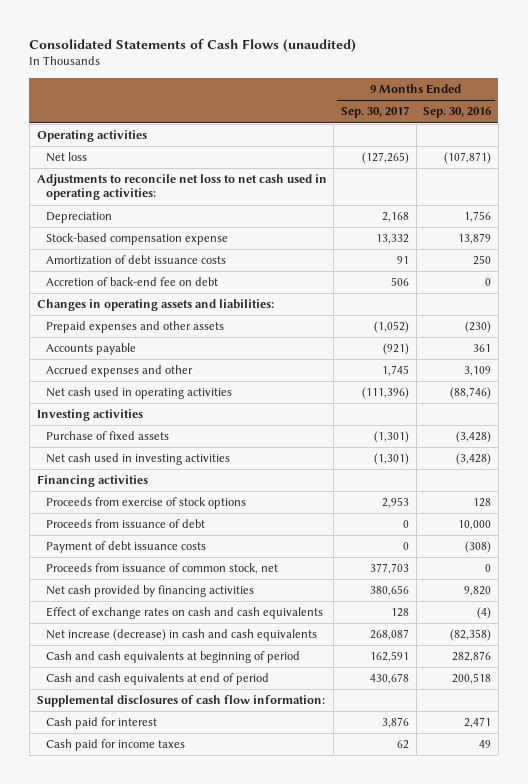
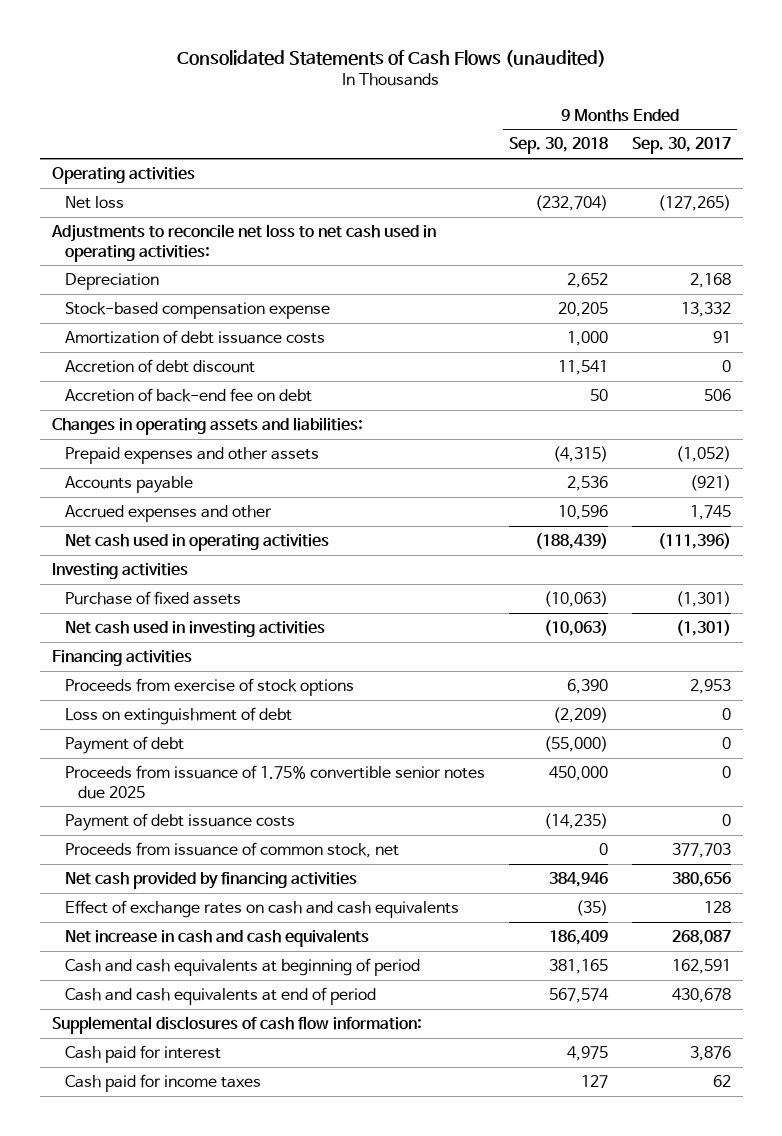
[423,107,492,119] Sep. 30, 2016 -> none
none -> [508,137,608,155] Sep. 30, 2018
none -> [64,358,255,373] Accretion of debt discount
none -> [64,706,292,725] Loss on extinguishment of debt
none -> [64,735,184,754] Payment of debt
[46,519,206,529] Proceeds from issuance of debt -> [64,764,485,799] Proceeds from issuance of 1.75% convertible senior notes due 2025
[46,629,318,642] Net increase (decrease) in cash and cash equivalents -> [64,928,369,947] Net increase in cash and cash equivalents

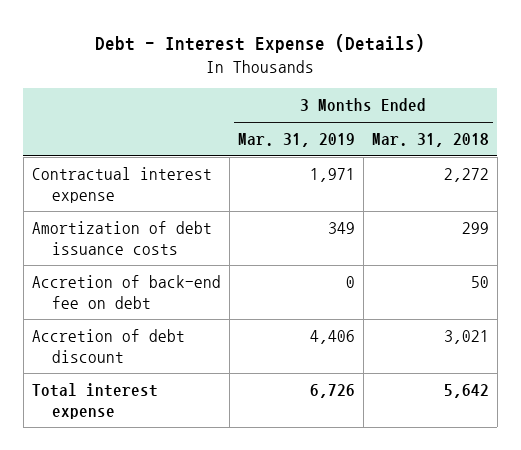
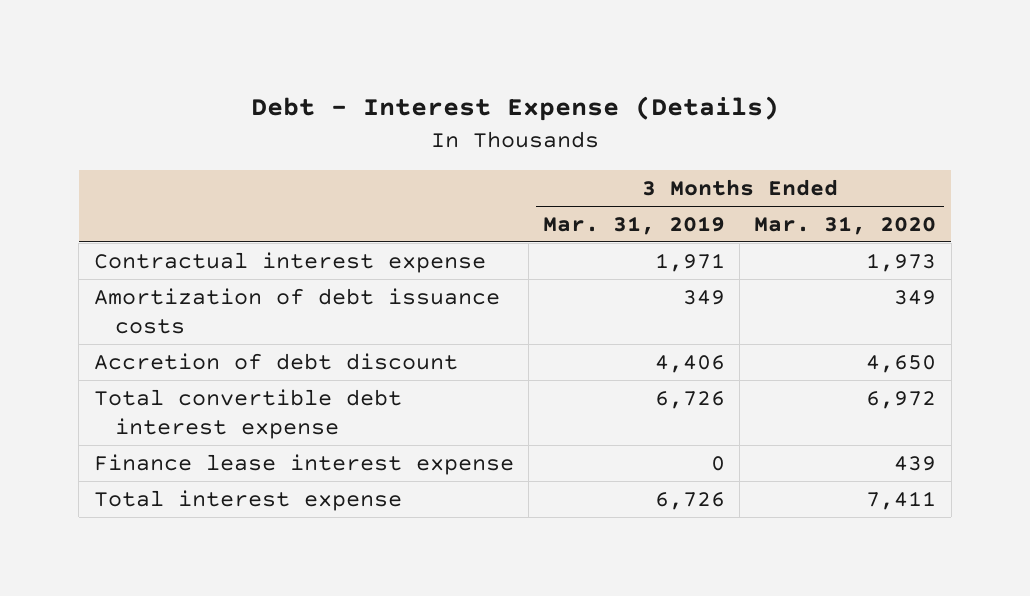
[371,133,489,148] Mar. 31, 2018 -> none
none -> [754,216,937,236] Mar. 31, 2020
[31,275,221,309] Accretion of back-end fee on debt -> none
none -> [93,388,402,439] Total convertible debt interest expense
none -> [93,453,514,475] Finance lease interest expense

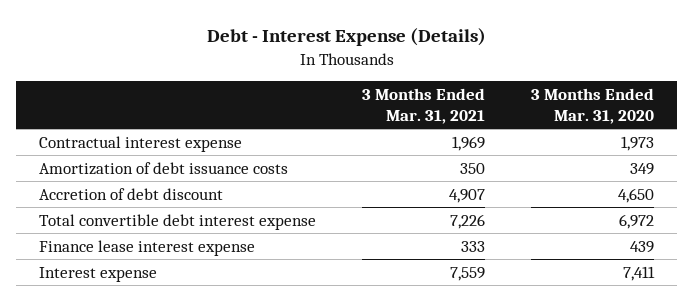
[542,216,725,236] Mar. 31, 2019 -> none
none -> [362,87,486,124] 3 Months Ended Mar. 31, 2021
[93,489,402,511] Total interest expense -> [39,266,158,282] Interest expense

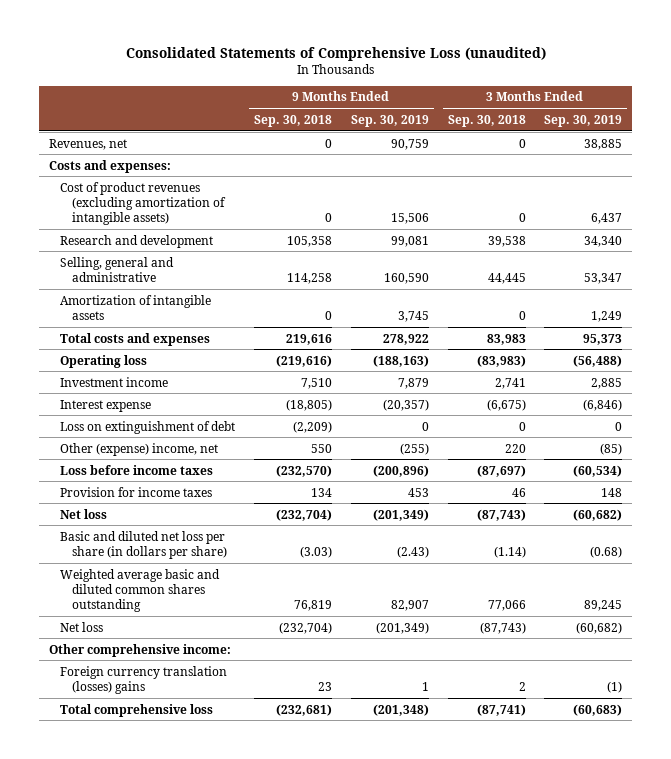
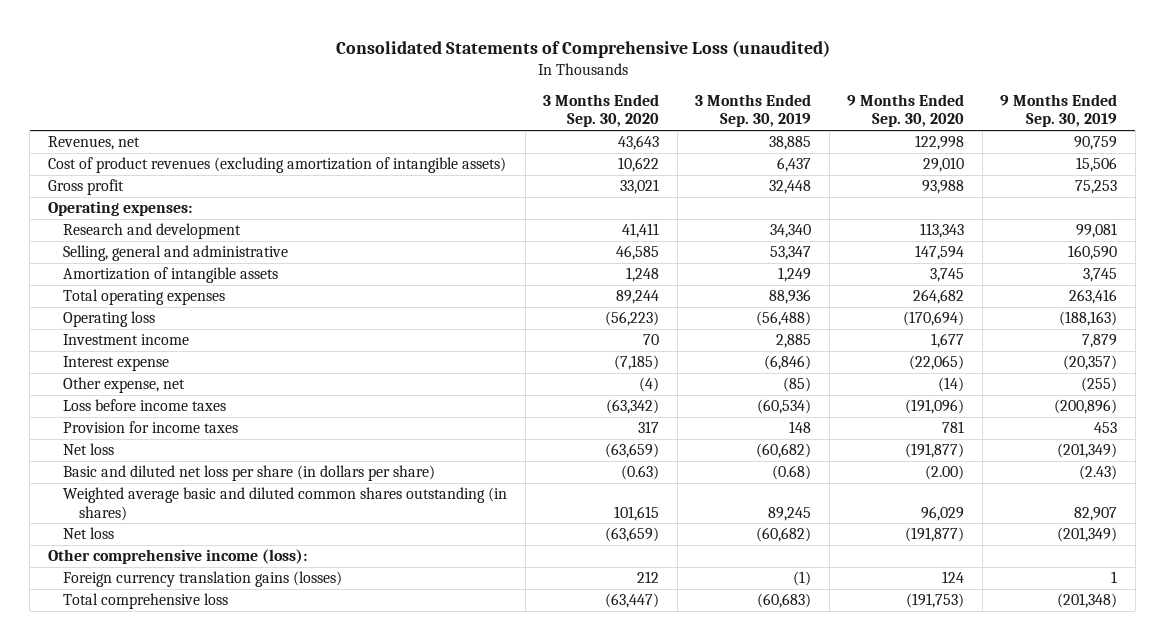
[254,114,333,127] Sep. 30, 2018 -> none
[447,114,526,127] Sep. 30, 2018 -> none
none -> [543,94,660,128] 3 Months Ended Sep. 30, 2020
none -> [847,94,965,128] 9 Months Ended Sep. 30, 2020
[48,159,171,173] Costs and expenses: -> none
none -> [47,179,124,196] Gross profit
none -> [47,201,192,217] Operating expenses:
[60,332,211,346] Total costs and expenses -> [63,289,226,306] Total operating expenses
[382,333,429,345] 278,922 -> [1069,289,1118,305] 263,416
[583,333,623,345] 95,373 -> [769,289,812,305] 88,936
[60,420,236,434] Loss on extinguishment of debt -> none
[60,442,219,456] Other (expense) income, net -> [63,377,186,394] Other expense, net
[60,568,221,612] Weighted average basic and diluted common shares outstanding -> [63,487,508,521] Weighted average basic and diluted common shares outstanding (in shares)
[48,643,231,657] Other comprehensive income: -> [47,549,307,565] Other comprehensive income (loss):
[60,665,228,694] Foreign currency translation (losses) gains -> [63,571,343,588] Foreign currency translation gains (losses)

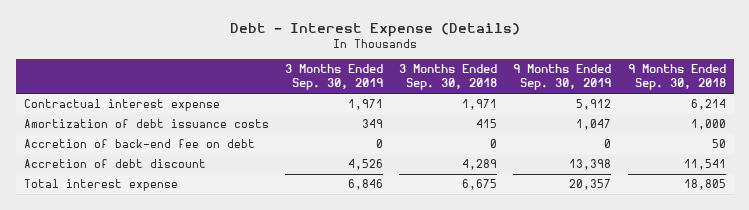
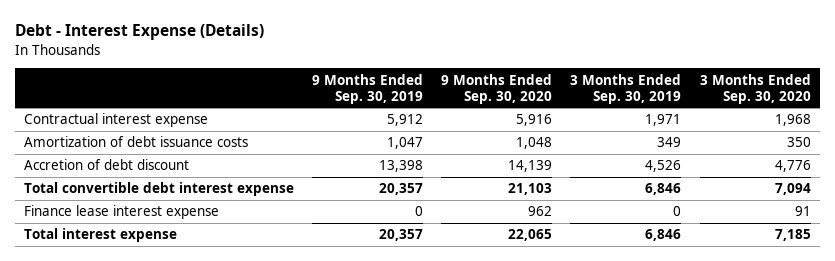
[399,64,498,91] 3 Months Ended Sep. 30, 2018 -> none
[627,64,726,91] 9 Months Ended Sep. 30, 2018 -> none
none -> [441,73,553,104] 9 Months Ended Sep. 30, 2020
none -> [699,73,811,104] 3 Months Ended Sep. 30, 2020
[23,139,255,149] Accretion of back-end fee on debt -> none
none -> [23,182,294,197] Total convertible debt interest expense
none -> [23,205,219,220] Finance lease interest expense

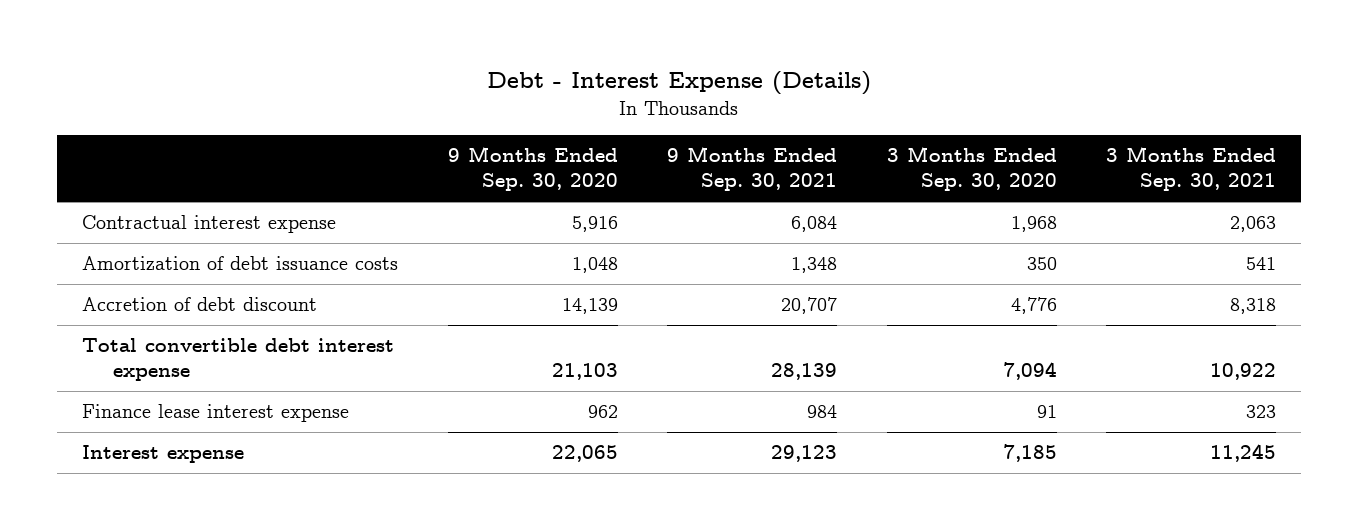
[312,73,424,104] 9 Months Ended Sep. 30, 2019 -> none
[570,73,682,104] 3 Months Ended Sep. 30, 2019 -> none
none -> [667,146,838,192] 9 Months Ended Sep. 30, 2021
none -> [1106,146,1277,192] 3 Months Ended Sep. 30, 2021
[23,228,177,243] Total interest expense -> [82,445,245,464] Interest expense

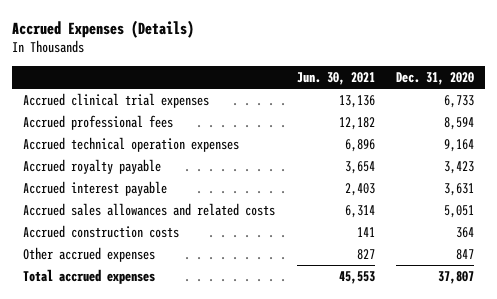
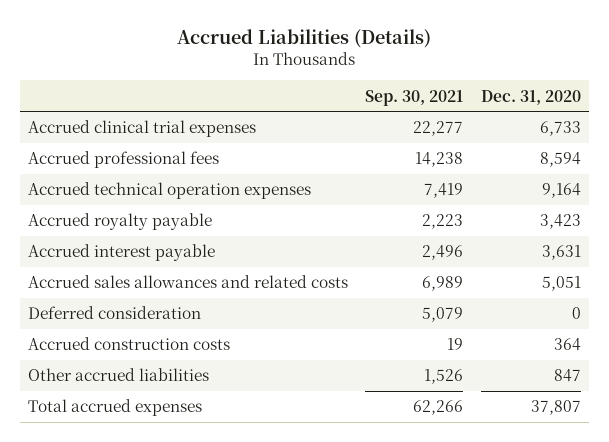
[12,19,195,38] Accrued Expenses (Details) -> [177,28,432,48] Accrued Liabilities (Details)
[296,72,375,86] Jun. 30, 2021 -> none
none -> [365,89,464,106] Sep. 30, 2021
none -> [28,306,202,320] Deferred consideration
[22,246,155,262] Other accrued expenses -> [28,368,210,382] Other accrued liabilities

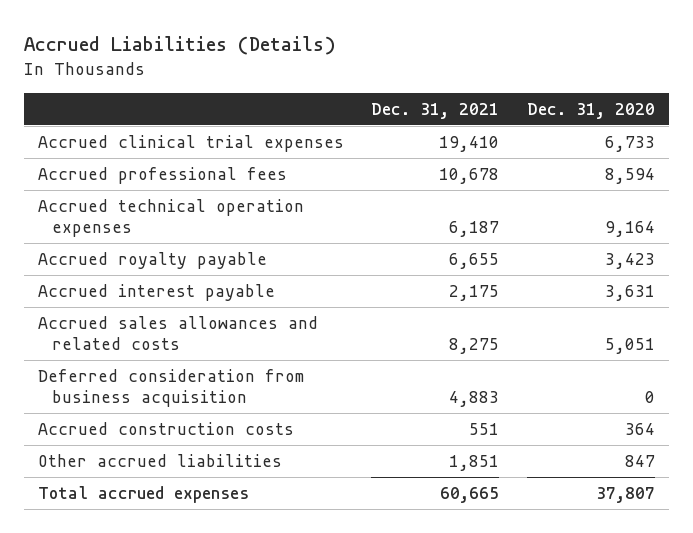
[365,89,464,106] Sep. 30, 2021 -> none
none -> [371,102,500,119] Dec. 31, 2021
[28,306,202,320] Deferred consideration -> [37,369,304,407] Deferred consideration from business acquisition

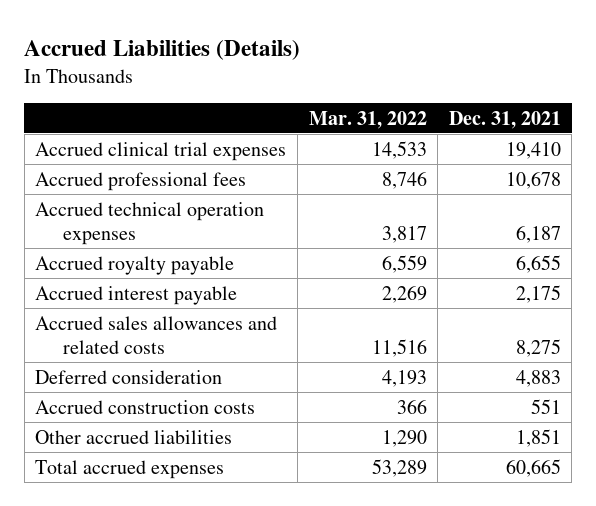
[527,102,656,119] Dec. 31, 2020 -> none
none -> [308,110,427,129] Mar. 31, 2022
[37,369,304,407] Deferred consideration from business acquisition -> [35,369,223,384] Deferred consideration

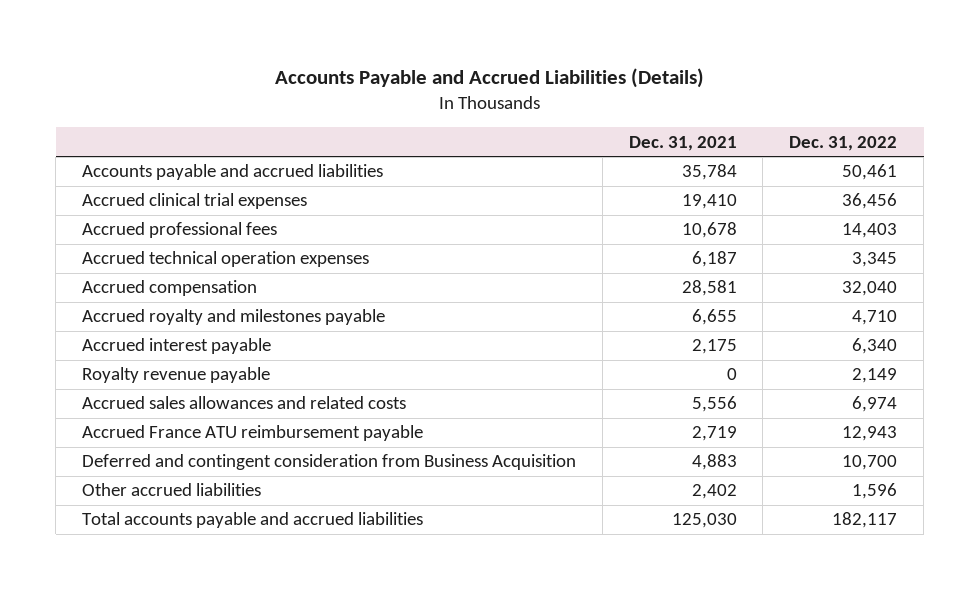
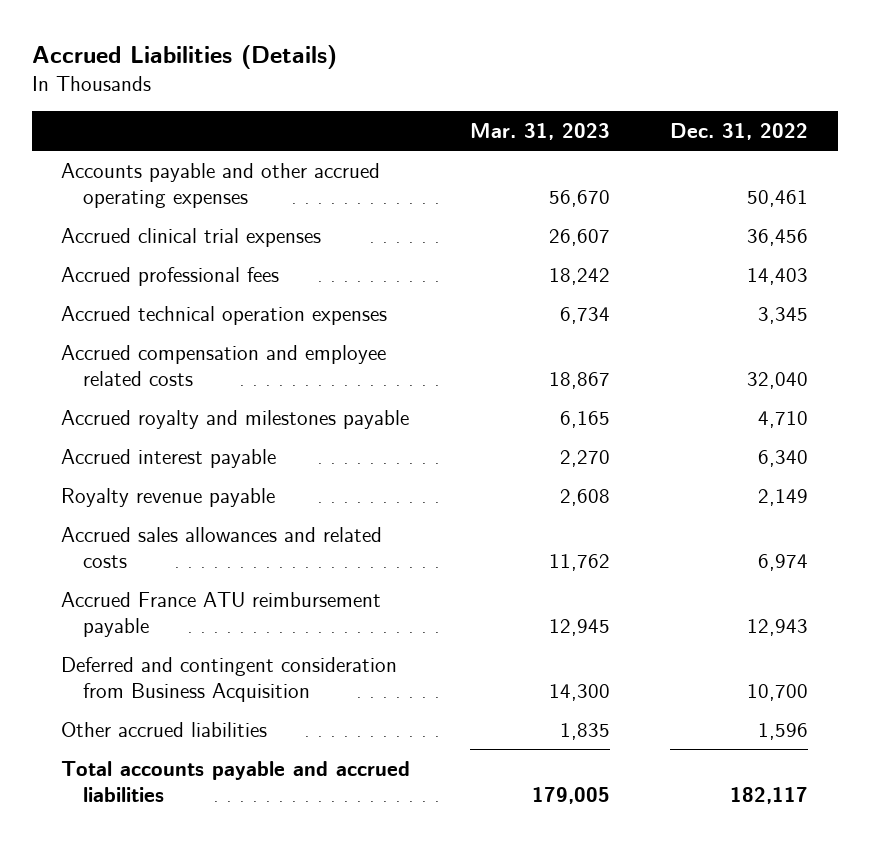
[274,68,704,89] Accounts Payable and Accrued Liabilities (Details) -> [31,45,337,70] Accrued Liabilities (Details)
[628,135,737,151] Dec. 31, 2021 -> none
none -> [470,122,611,140] Mar. 31, 2023
[81,164,383,181] Accounts payable and accrued liabilities -> [61,162,381,208] Accounts payable and other accrued operating expenses
[81,280,257,297] Accrued compensation -> [61,344,387,386] Accrued compensation and employee related costs

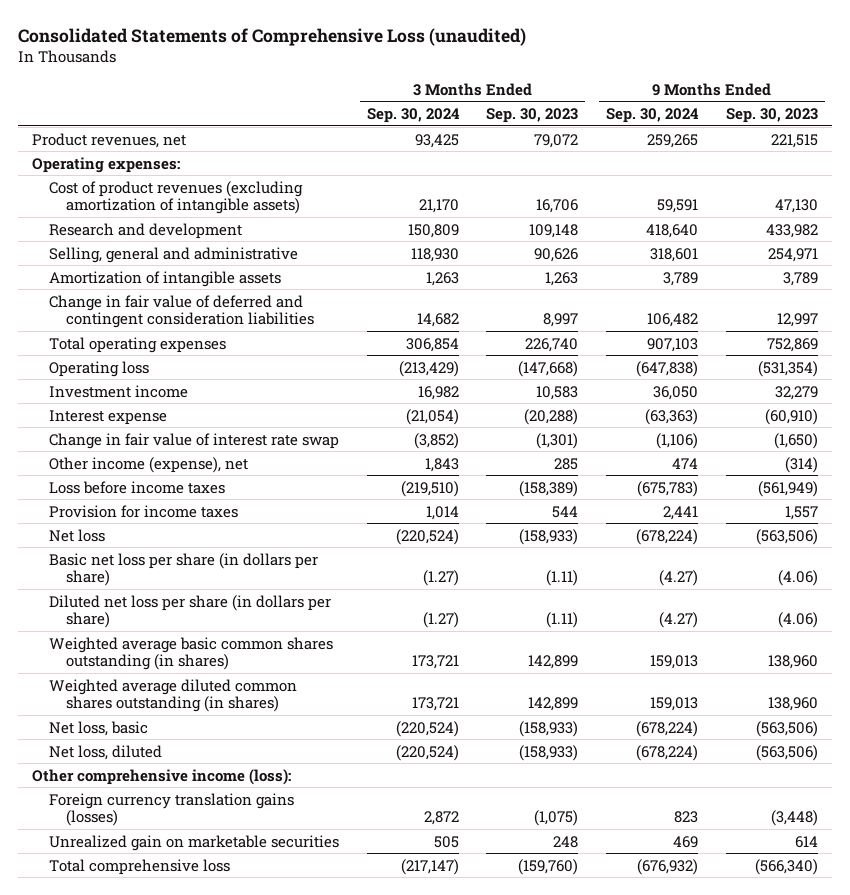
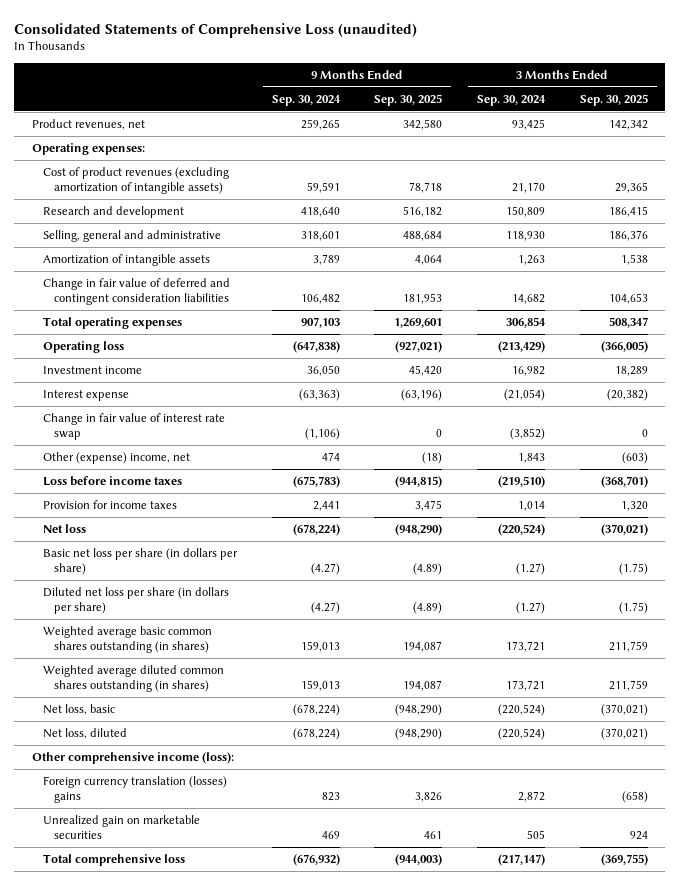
[486,107,579,123] Sep. 30, 2023 -> none
[725,107,818,123] Sep. 30, 2023 -> none
none -> [374,93,443,106] Sep. 30, 2025
none -> [579,93,648,106] Sep. 30, 2025
[49,456,249,473] Other income (expense), net -> [42,451,190,464] Other (expense) income, net
[49,792,295,827] Foreign currency translation gains (losses) -> [42,775,227,804] Foreign currency translation (losses) gains

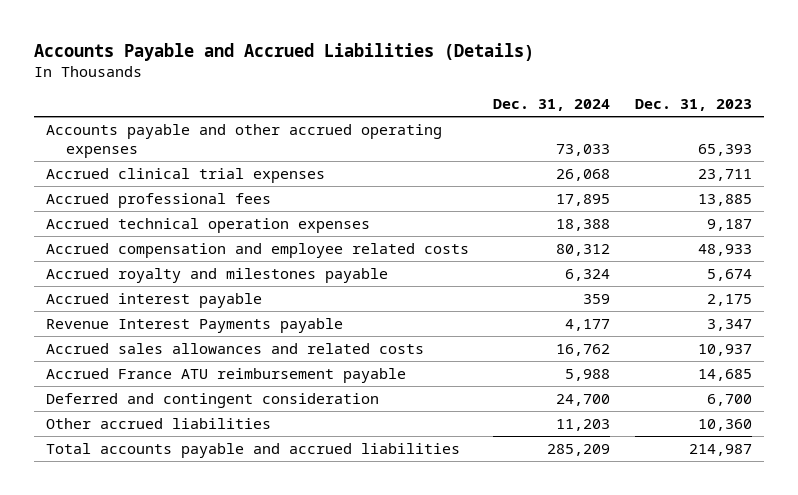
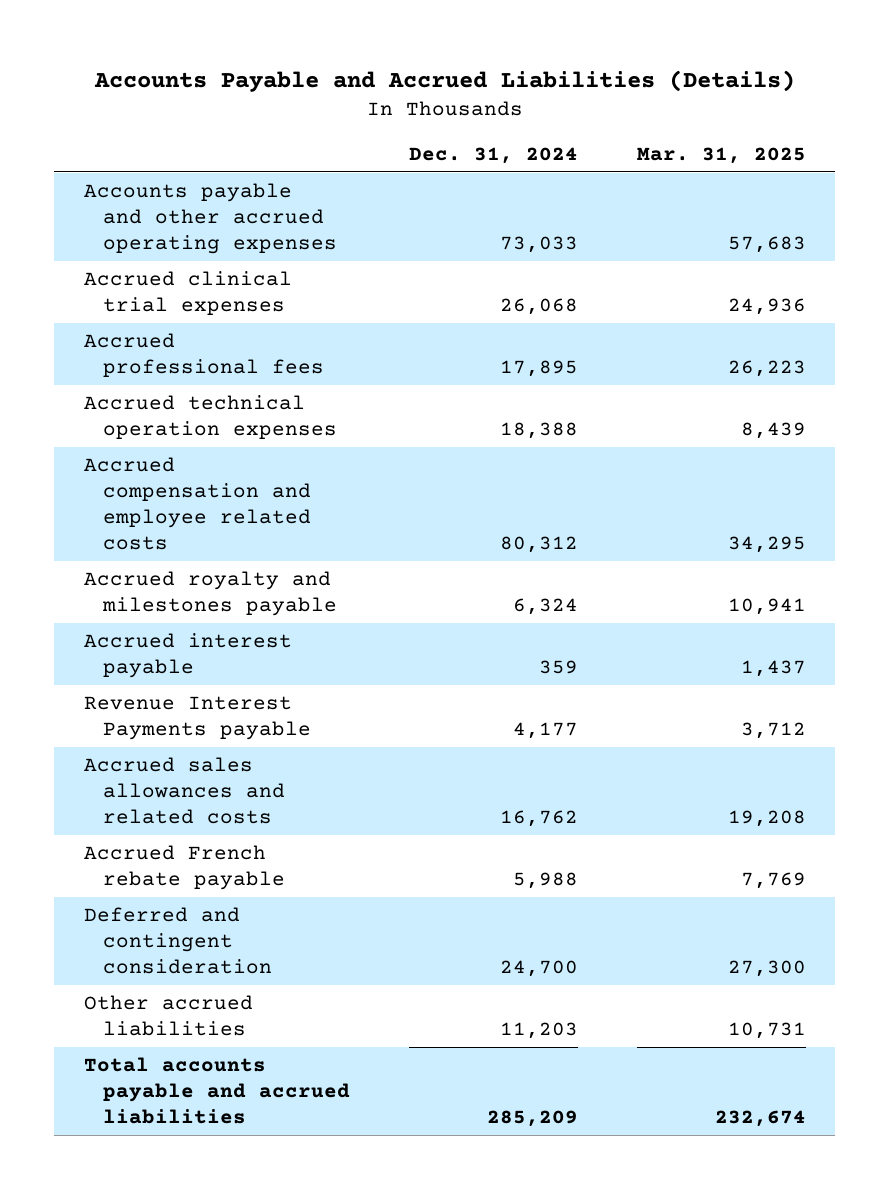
[634,99,752,112] Dec. 31, 2023 -> none
none -> [636,146,806,164] Mar. 31, 2025
[45,367,406,383] Accrued France ATU reimbursement payable -> [83,845,285,890] Accrued French rebate payable

